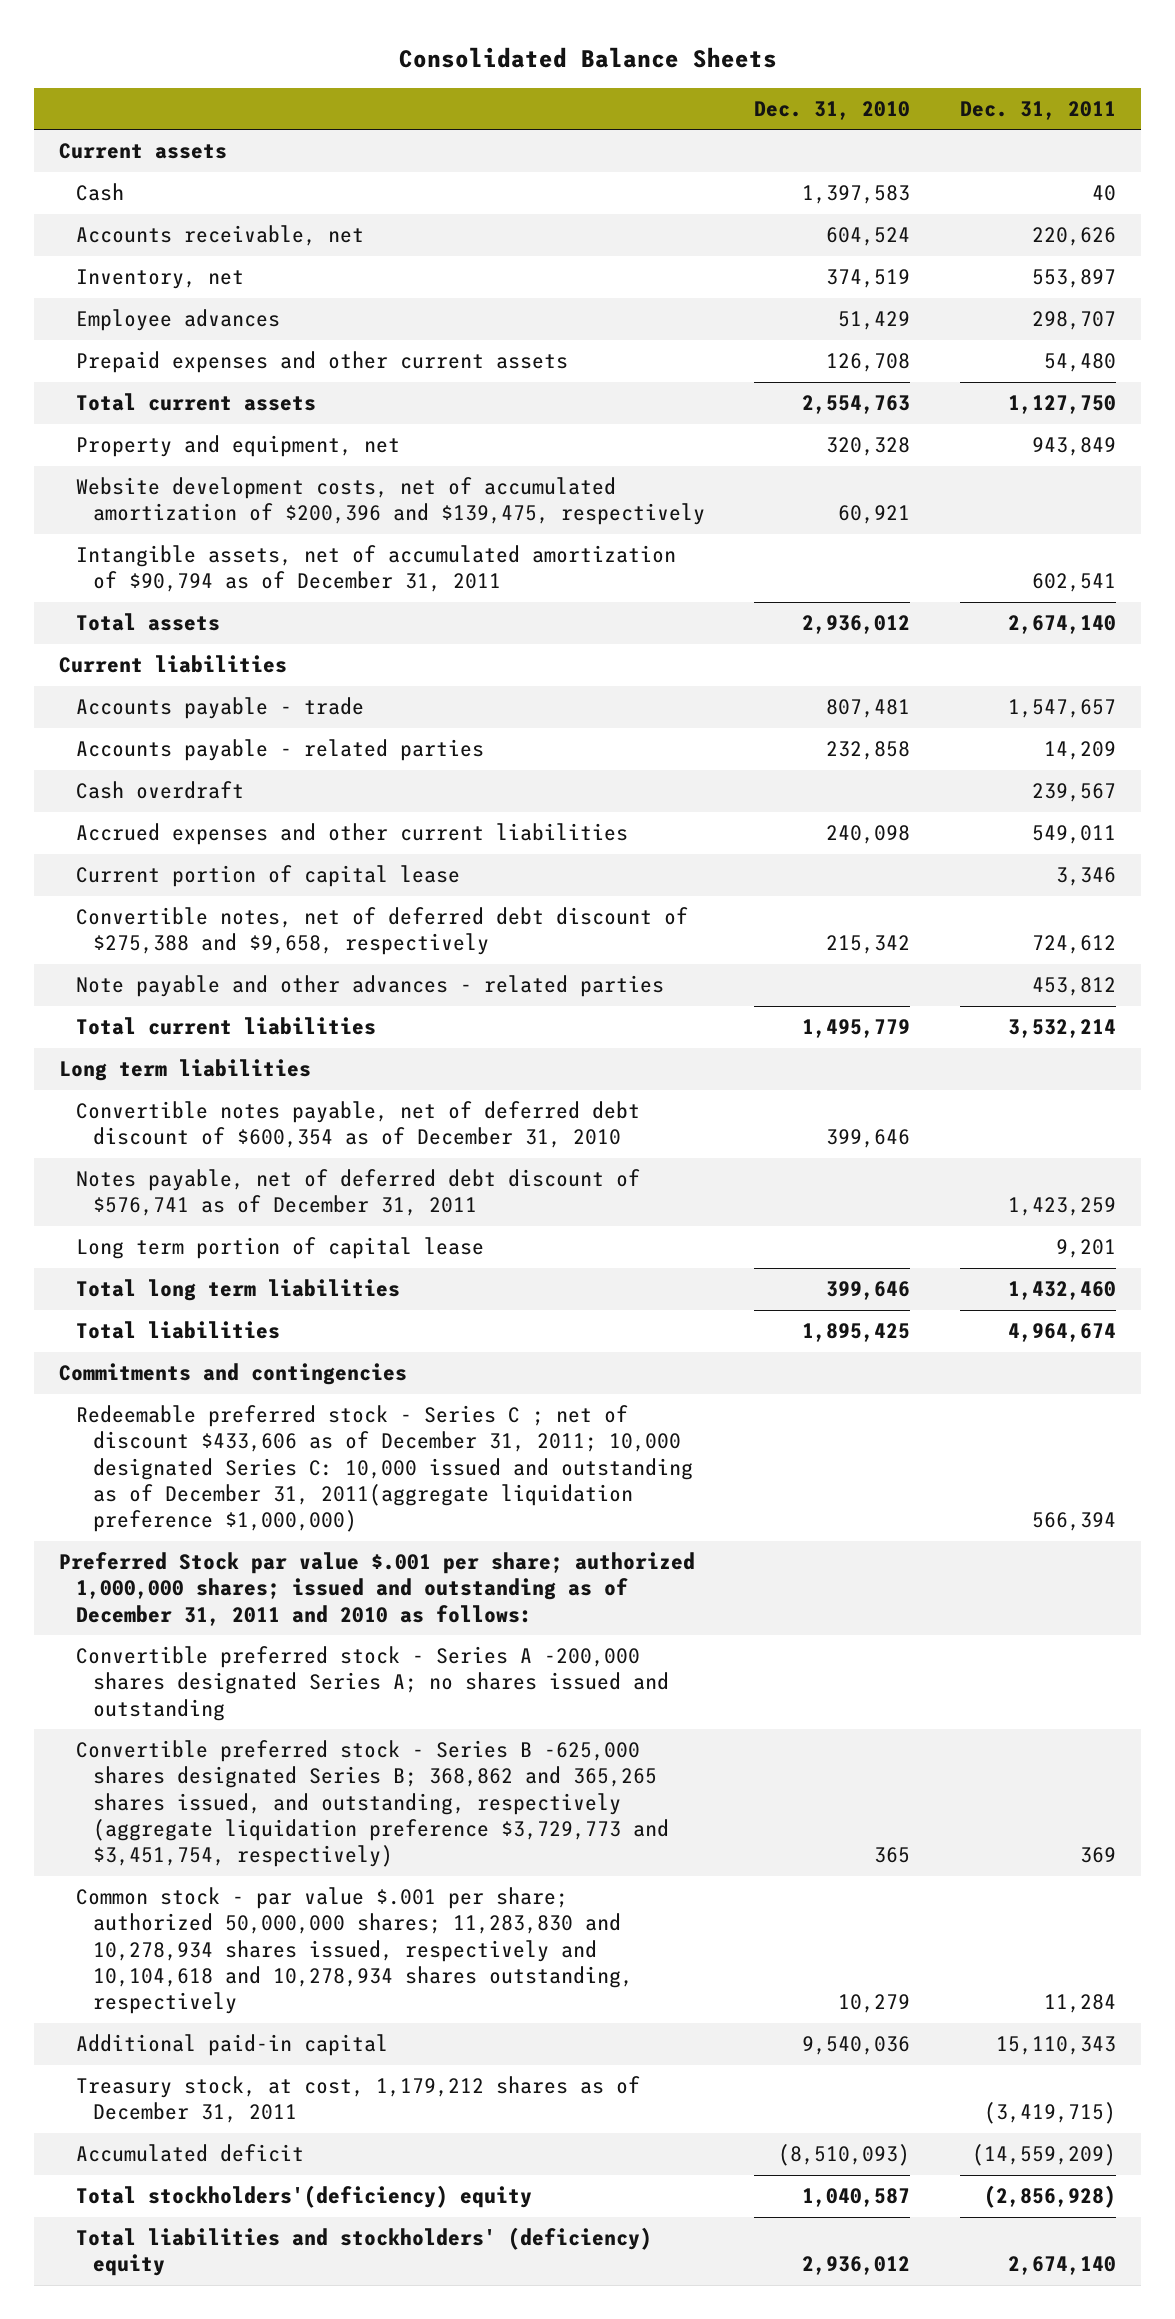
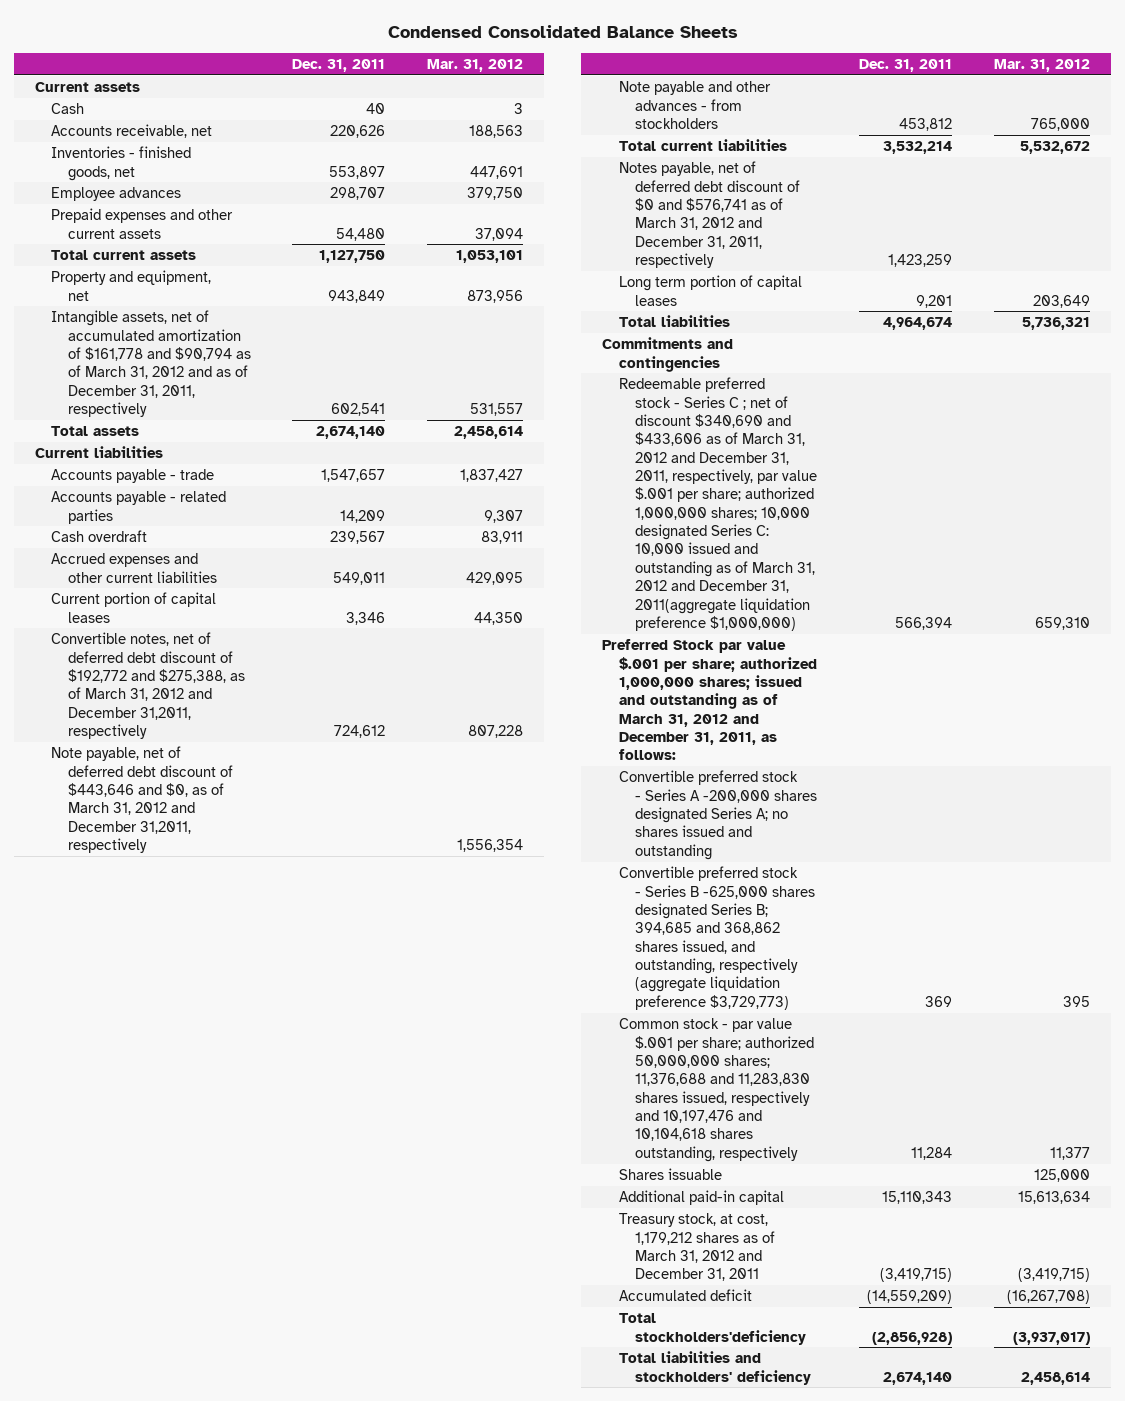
[398,46,777,68] Consolidated Balance Sheets -> [387,24,738,38] Condensed Consolidated Balance Sheets
[754,101,911,121] Dec. 31, 2010 -> none
none -> [426,58,523,72] Mar. 31, 2012
[76,269,245,290] Inventory, net -> [51,146,192,181] Inventories - finished goods, net
[76,477,705,526] Website development costs, net of accumulated amortization of $200,396 and $139,475, respectively -> none
[76,545,677,593] Intangible assets, net of accumulated amortization of $90,794 as of December 31, 2011 -> [51,310,251,418] Intangible assets, net of accumulated amortization of $161,778 and $90,794 as of March 31, 2012 and as of December 31, 2011, respectively
[76,865,461,888] Current portion of capital lease -> [51,592,217,623] Current portion of capital leases
[76,907,689,956] Convertible notes, net of deferred debt discount of $275,388 and $9,658, respectively -> [51,632,245,740] Convertible notes, net of deferred debt discount of $192,772 and $275,388, as of March 31, 2012 and December 31,2011, respectively
none -> [51,746,233,854] Note payable, net of deferred debt discount of $443,646 and $0, as of March 31, 2012 and December 31,2011, respectively
[76,975,665,998] Note payable and other advances - related parties -> [618,81,771,129] Note payable and other advances - from stockholders
[59,1059,312,1082] Long term liabilities -> none
[76,1101,641,1149] Convertible notes payable, net of deferred debt discount of $600,354 as of December 31, 2010 -> none
[76,1279,401,1302] Total long term liabilities -> none
[76,1169,641,1217] Notes payable, net of deferred debt discount of $576,741 as of December 31, 2011 -> [618,161,800,269] Notes payable, net of deferred debt discount of $0 and $576,741 as of March 31, 2012 and December 31, 2011, respectively
[76,1237,485,1260] Long term portion of capital lease -> [618,275,802,306] Long term portion of capital leases
[76,1405,693,1533] Redeemable preferred stock - Series C ; net of discount $433,606 as of December 31, 2011; 10,000 designated Series C: 10,000 issued and outstanding as of December 31, 2011(aggregate liquidation preference $1,000,000) -> [618,377,817,631] Redeemable preferred stock - Series C ; net of discount $340,690 and $433,606 as of March 31, 2012 and December 31, 2011, respectively, par value $.001 per share; authorized 1,000,000 shares; 10,000 designated Series C: 10,000 issued and outstanding as of March 31, 2012 and December 31, 2011(aggregate liquidation preference $1,000,000)
[59,1552,696,1626] Preferred Stock par value $.001 per share; authorized 1,000,000 shares; issued and outstanding as of December 31, 2011 and 2010 as follows: -> [602,639,817,761] Preferred Stock par value $.001 per share; authorized 1,000,000 shares; issued and outstanding as of March 31, 2012 and December 31, 2011, as follows:
[76,1740,669,1868] Convertible preferred stock - Series B -625,000 shares designated Series B; 368,862 and 365,265 shares issued, and outstanding, respectively (aggregate liquidation preference $3,729,773 and $3,451,754, respectively) -> [618,866,815,1010] Convertible preferred stock - Series B -625,000 shares designated Series B; 394,685 and 368,862 shares issued, and outstanding, respectively (aggregate liquidation preference $3,729,773)
[76,1887,633,2015] Common stock - par value $.001 per share; authorized 50,000,000 shares; 11,283,830 and 10,278,934 shares issued, respectively and 10,104,618 and 10,278,934 shares outstanding, respectively -> [618,1018,814,1162] Common stock - par value $.001 per share; authorized 50,000,000 shares; 11,376,688 and 11,283,830 shares issued, respectively and 10,197,476 and 10,104,618 shares outstanding, respectively
none -> [618,1168,722,1181] Shares issuable
[76,2076,641,2124] Treasury stock, at cost, 1,179,212 shares as of December 31, 2011 -> [618,1213,775,1282] Treasury stock, at cost, 1,179,212 shares as of March 31, 2012 and December 31, 2011
[76,2185,533,2209] Total stockholders'(deficiency) equity -> [618,1313,806,1345] Total stockholders'deficiency
[76,2227,653,2277] Total liabilities and stockholders' (deficiency) equity -> [618,1351,811,1385] Total liabilities and stockholders' deficiency

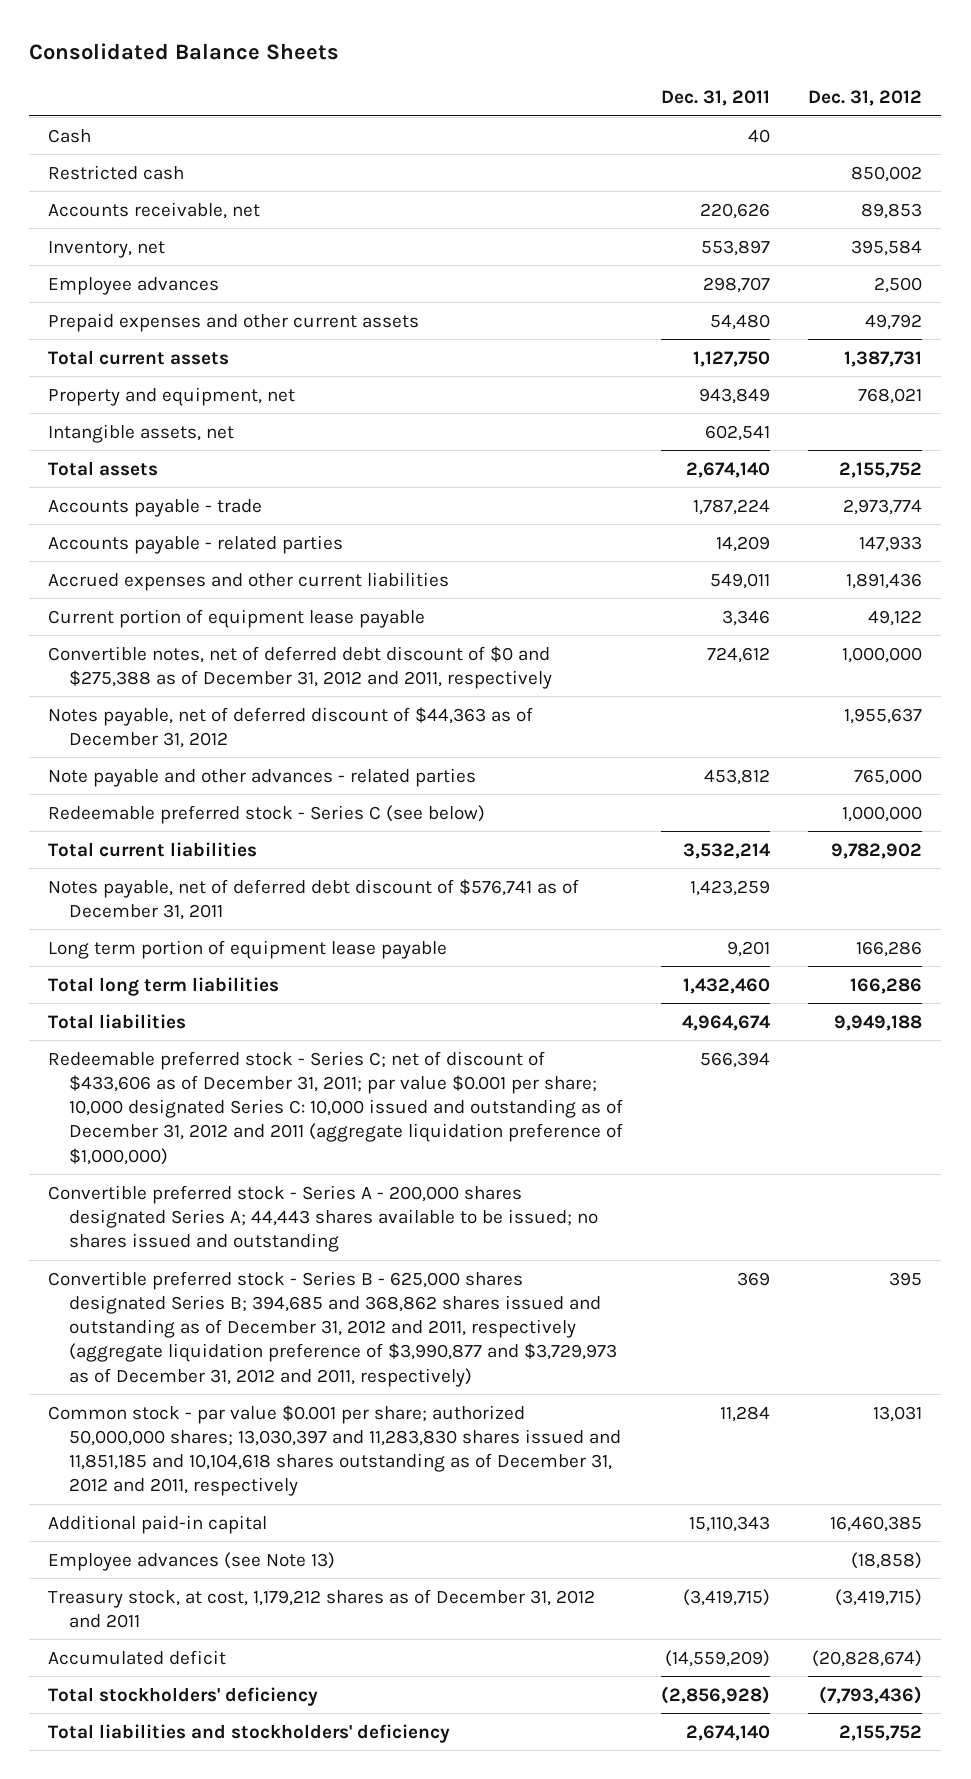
[387,24,738,38] Condensed Consolidated Balance Sheets -> [29,43,340,61] Consolidated Balance Sheets
[426,58,523,72] Mar. 31, 2012 -> none
none -> [808,90,923,107] Dec. 31, 2012
[34,82,140,93] Current assets -> none
none -> [48,164,185,180] Restricted cash
[51,146,192,181] Inventories - finished goods, net -> [48,240,166,258] Inventory, net
[51,310,251,418] Intangible assets, net of accumulated amortization of $161,778 and $90,794 as of March 31, 2012 and as of December 31, 2011, respectively -> [48,423,235,443] Intangible assets, net
[34,446,163,459] Current liabilities -> none
[321,469,386,483] 1,547,657 -> [693,498,771,515] 1,787,224
[51,530,148,543] Cash overdraft -> none
[51,592,217,623] Current portion of capital leases -> [48,608,426,628] Current portion of equipment lease payable
[51,632,245,740] Convertible notes, net of deferred debt discount of $192,772 and $275,388, as of March 31, 2012 and December 31,2011, respectively -> [48,645,553,689] Convertible notes, net of deferred debt discount of $0 and $275,388 as of December 31, 2012 and 2011, respectively
[51,746,233,854] Note payable, net of deferred debt discount of $443,646 and $0, as of March 31, 2012 and December 31,2011, respectively -> [48,706,534,748] Notes payable, net of deferred discount of $44,363 as of December 31, 2012
[618,81,771,129] Note payable and other advances - from stockholders -> [48,767,477,787] Note payable and other advances - related parties
none -> [48,804,486,824] Redeemable preferred stock - Series C (see below)
[618,161,800,269] Notes payable, net of deferred debt discount of $0 and $576,741 as of March 31, 2012 and December 31, 2011, respectively -> [48,878,580,920] Notes payable, net of deferred debt discount of $576,741 as of December 31, 2011
[618,275,802,306] Long term portion of capital leases -> [48,939,448,959] Long term portion of equipment lease payable
none -> [48,976,280,996] Total long term liabilities
[602,337,734,372] Commitments and contingencies -> none
[602,639,817,761] Preferred Stock par value $.001 per share; authorized 1,000,000 shares; issued and outstanding as of March 31, 2012 and December 31, 2011, as follows: -> none
[618,1168,722,1181] Shares issuable -> none
[618,377,817,631] Redeemable preferred stock - Series C ; net of discount $340,690 and $433,606 as of March 31, 2012 and December 31, 2011, respectively, par value $.001 per share; authorized 1,000,000 shares; 10,000 designated Series C: 10,000 issued and outstanding as of March 31, 2012 and December 31, 2011(aggregate liquidation preference $1,000,000) -> [48,1050,624,1165] Redeemable preferred stock - Series C; net of discount of $433,606 as of December 31, 2011; par value $0.001 per share; 10,000 designated Series C: 10,000 issued and outstanding as of December 31, 2012 and 2011 (aggregate liquidation preference of $1,000,000)
[618,770,817,860] Convertible preferred stock - Series A -200,000 shares designated Series A; no shares issued and outstanding -> [48,1184,599,1253] Convertible preferred stock - Series A - 200,000 shares designated Series A; 44,443 shares available to be issued; no shares issued and outstanding
[618,866,815,1010] Convertible preferred stock - Series B -625,000 shares designated Series B; 394,685 and 368,862 shares issued, and outstanding, respectively (aggregate liquidation preference $3,729,773) -> [48,1270,618,1387] Convertible preferred stock - Series B - 625,000 shares designated Series B; 394,685 and 368,862 shares issued and outstanding as of December 31, 2012 and 2011, respectively (aggregate liquidation preference of $3,990,877 and $3,729,973 as of December 31, 2012 and 2011, respectively)
[618,1018,814,1162] Common stock - par value $.001 per share; authorized 50,000,000 shares; 11,376,688 and 11,283,830 shares issued, respectively and 10,197,476 and 10,104,618 shares outstanding, respectively -> [48,1404,622,1497] Common stock - par value $0.001 per share; authorized 50,000,000 shares; 13,030,397 and 11,283,830 shares issued and 11,851,185 and 10,104,618 shares outstanding as of December 31, 2012 and 2011, respectively
none -> [48,1551,336,1571] Employee advances (see Note 13)
[618,1213,775,1282] Treasury stock, at cost, 1,179,212 shares as of March 31, 2012 and December 31, 2011 -> [48,1588,596,1628] Treasury stock, at cost, 1,179,212 shares as of December 31, 2012 and 2011
[618,1313,806,1345] Total stockholders'deficiency -> [48,1686,319,1706] Total stockholders' deficiency

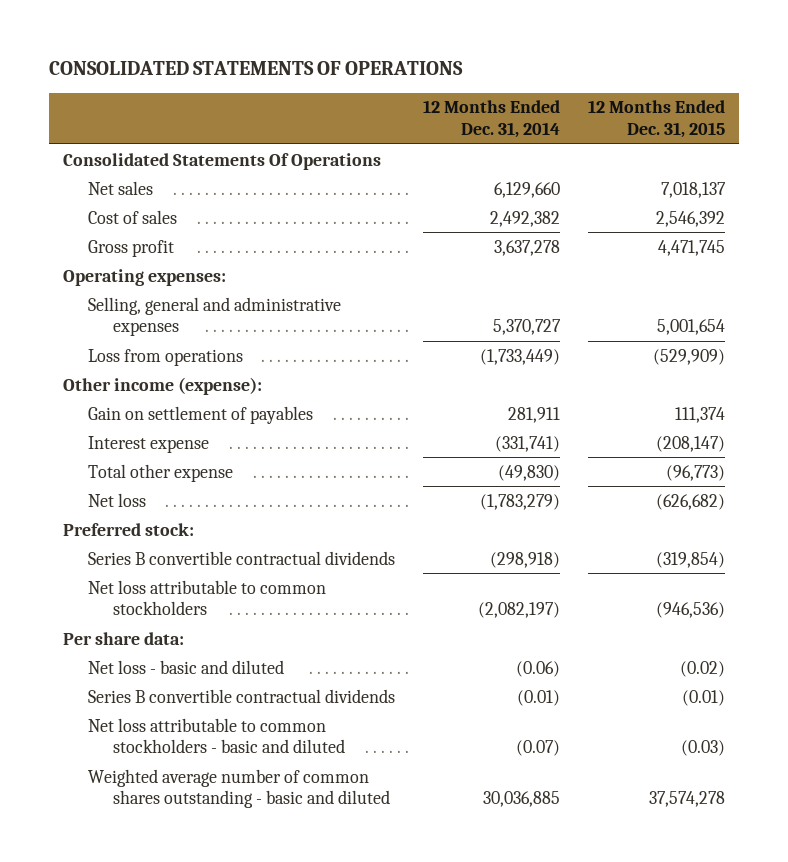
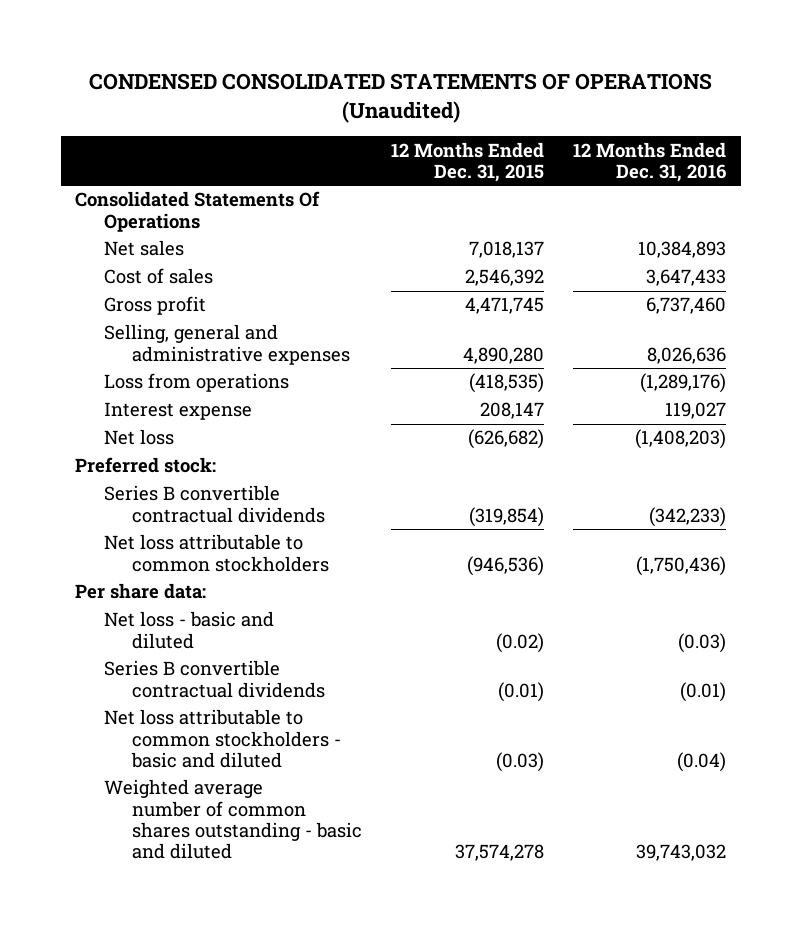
[48,61,463,76] CONSOLIDATED STATEMENTS OF OPERATIONS -> [88,73,712,123] CONDENSED CONSOLIDATED STATEMENTS OF OPERATIONS (Unaudited)
[422,100,560,138] 12 Months Ended Dec. 31, 2014 -> none
none -> [573,141,727,182] 12 Months Ended Dec. 31, 2016
[62,268,226,286] Operating expenses: -> none
[62,376,262,395] Other income (expense): -> none
[87,405,313,424] Gain on settlement of payables -> none
[87,463,233,482] Total other expense -> none
[657,319,726,336] 5,001,654 -> [463,346,545,364] 4,890,280
[653,348,726,365] (529,909) -> [469,373,545,394] (418,535)
[656,435,726,452] (208,147) -> [480,402,545,420] 208,147

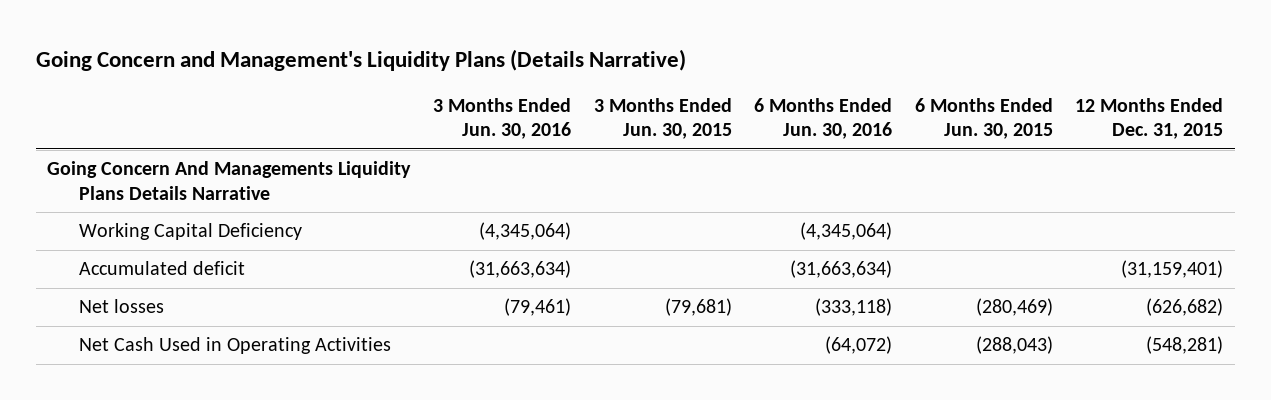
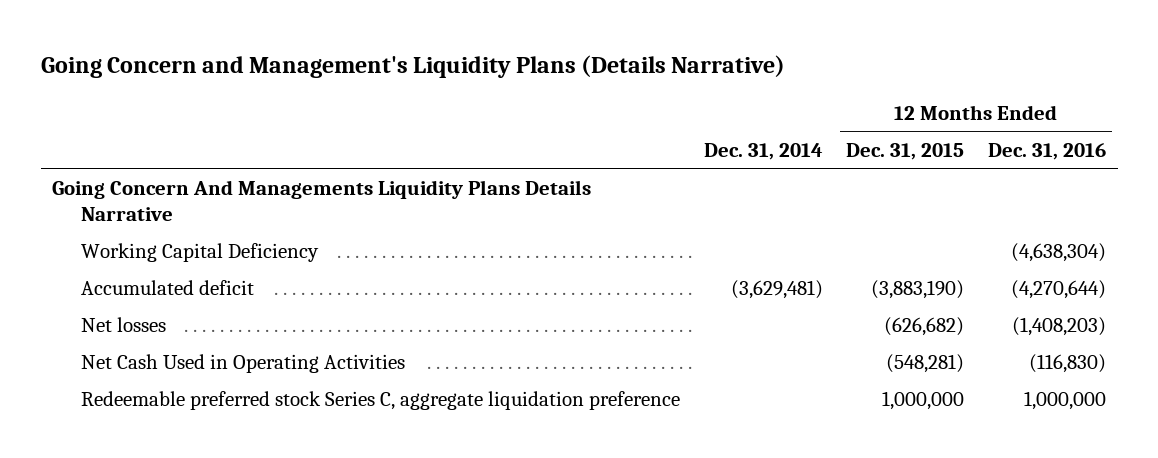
[433,98,572,140] 3 Months Ended Jun. 30, 2016 -> none
[593,98,732,140] 3 Months Ended Jun. 30, 2015 -> none
[754,98,893,140] 6 Months Ended Jun. 30, 2016 -> none
[914,98,1053,140] 6 Months Ended Jun. 30, 2015 -> none
none -> [703,142,823,160] Dec. 31, 2014
none -> [988,142,1107,160] Dec. 31, 2016
[1121,260,1224,279] (31,159,401) -> [871,279,965,299] (3,883,190)
none -> [81,390,681,410] Redeemable preferred stock Series C, aggregate liquidation preference

